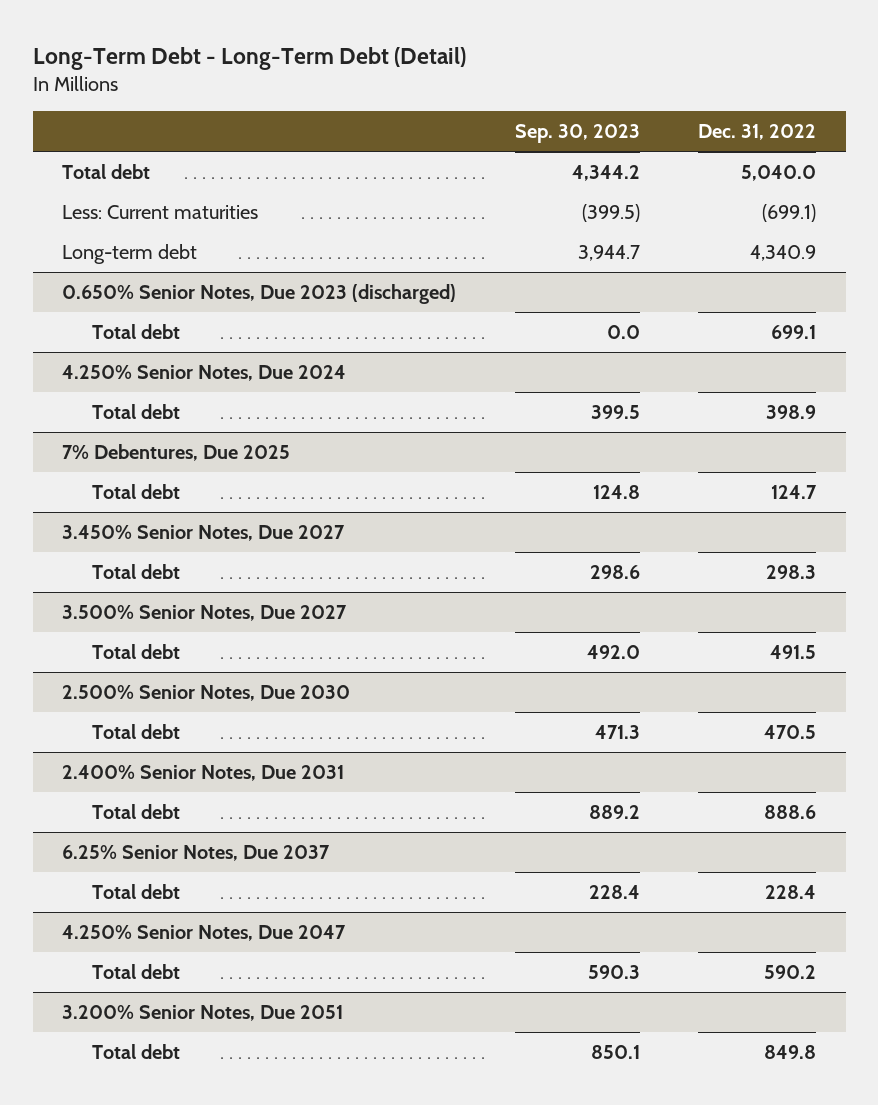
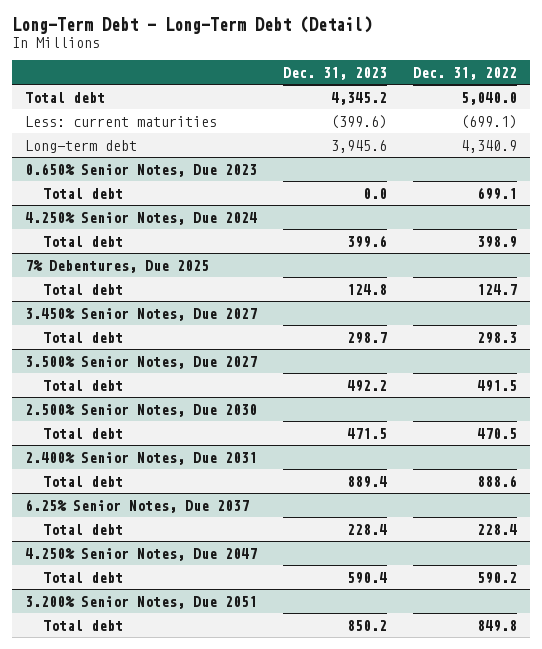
[514,124,640,144] Sep. 30, 2023 -> none
none -> [283,66,388,80] Dec. 31, 2023
[62,205,259,220] Less: Current maturities -> [25,115,218,127] Less: current maturities
[62,284,457,305] 0.650% Senior Notes, Due 2023 (discharged) -> [25,162,258,177] 0.650% Senior Notes, Due 2023

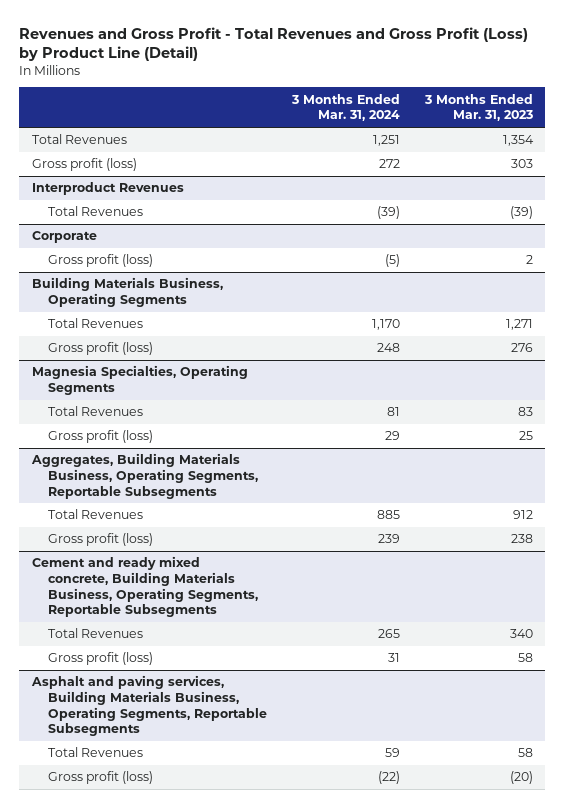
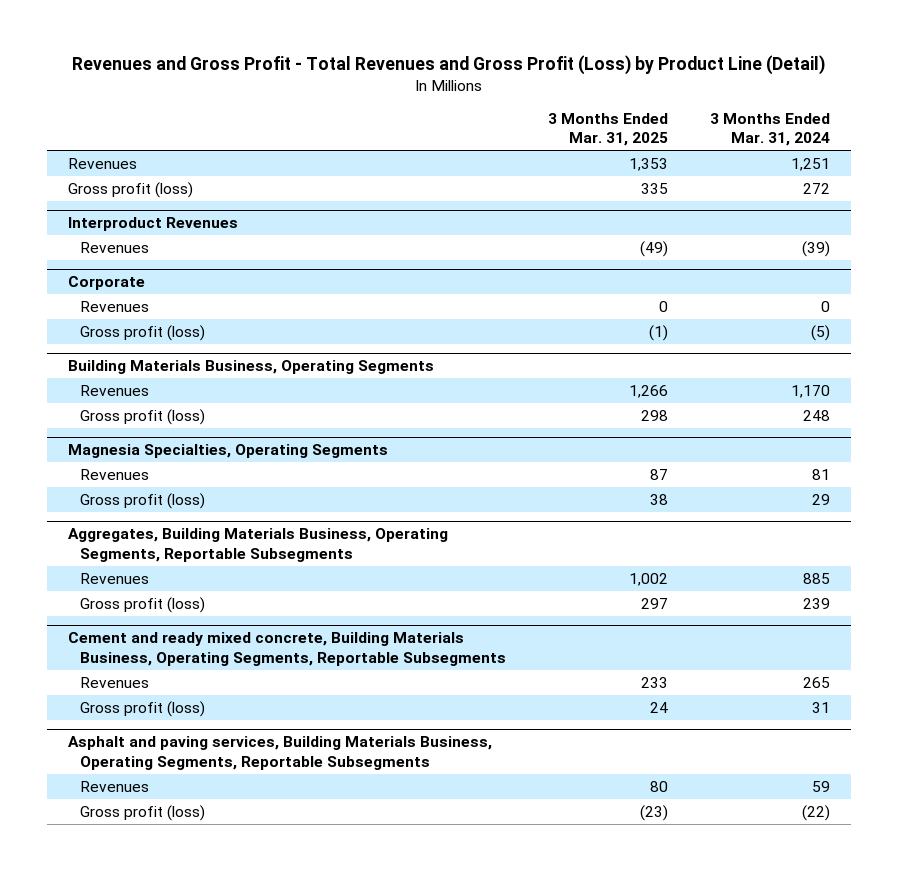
[423,93,533,122] 3 Months Ended Mar. 31, 2023 -> none
none -> [548,112,669,147] 3 Months Ended Mar. 31, 2025
[31,134,127,145] Total Revenues -> [67,157,137,169] Revenues
[47,206,143,217] Total Revenues -> [79,241,149,253] Revenues
none -> [79,300,149,312] Revenues
[47,318,143,329] Total Revenues -> [79,384,149,396] Revenues
[47,406,143,417] Total Revenues -> [79,468,149,480] Revenues
[47,509,143,520] Total Revenues -> [79,572,149,584] Revenues
[47,628,143,639] Total Revenues -> [79,676,149,688] Revenues
[47,747,143,758] Total Revenues -> [79,780,149,792] Revenues

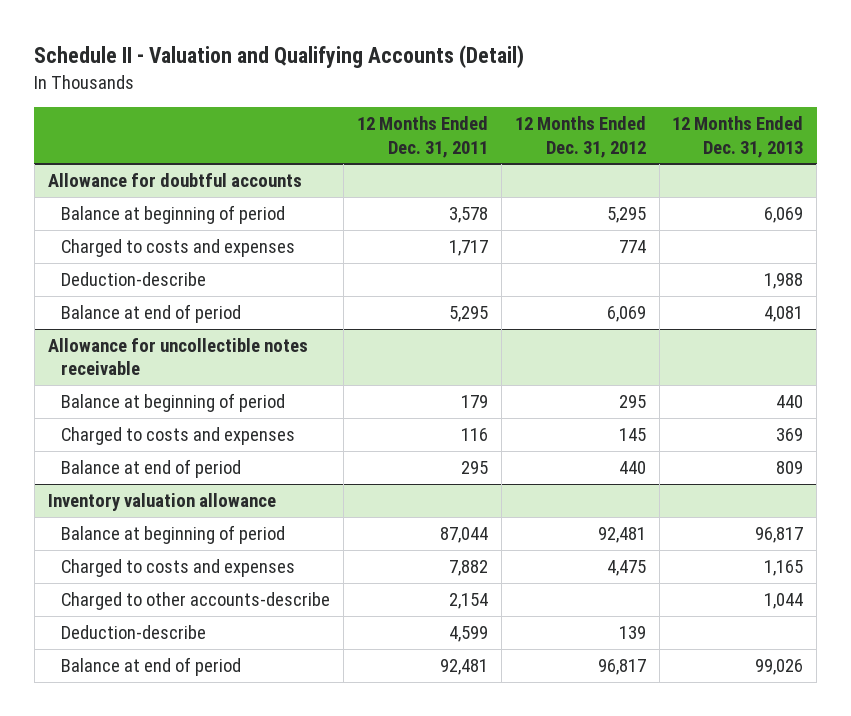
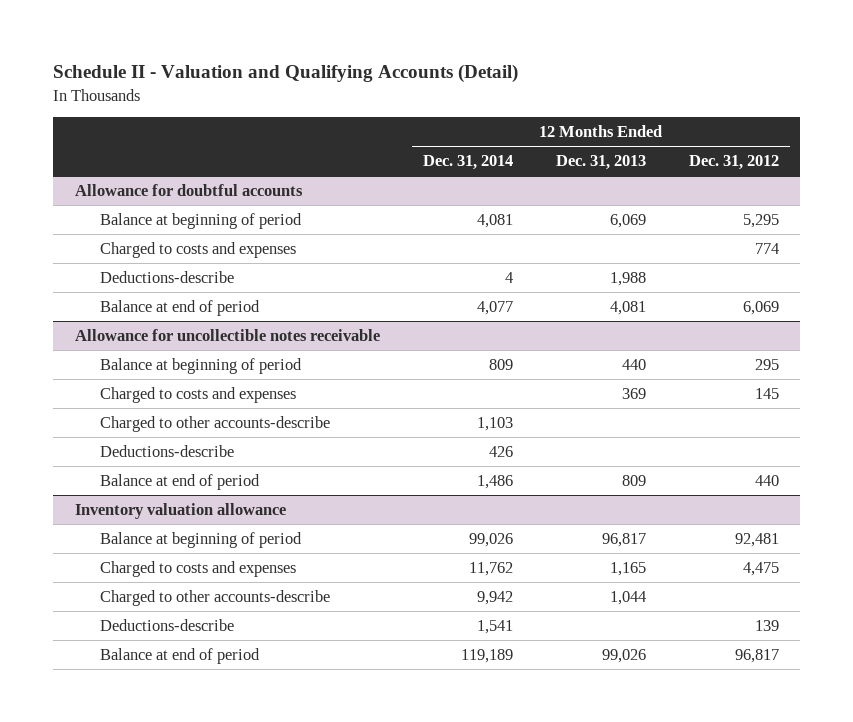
[356,116,488,158] 12 Months Ended Dec. 31, 2011 -> none
none -> [422,155,513,171] Dec. 31, 2014
[61,272,207,287] Deduction-describe -> [100,270,235,283] Deductions-describe
none -> [100,415,331,432] Charged to other accounts-describe
none -> [100,444,235,457] Deductions-describe
[61,625,207,640] Deduction-describe -> [100,618,235,631] Deductions-describe

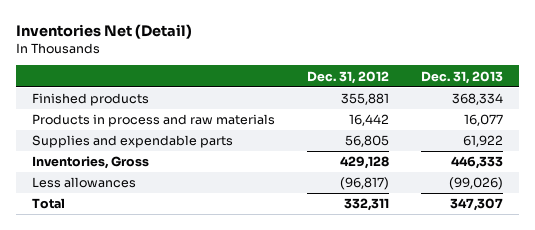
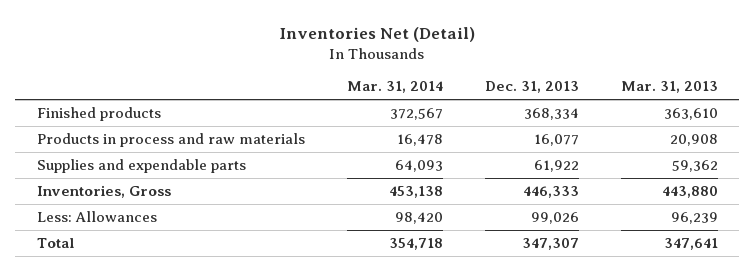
[307,70,390,84] Dec. 31, 2012 -> none
none -> [346,81,443,94] Mar. 31, 2014
none -> [620,81,718,94] Mar. 31, 2013
[31,177,136,189] Less allowances -> [36,210,157,222] Less: Allowances
[449,177,504,191] (99,026) -> [530,211,579,224] 99,026

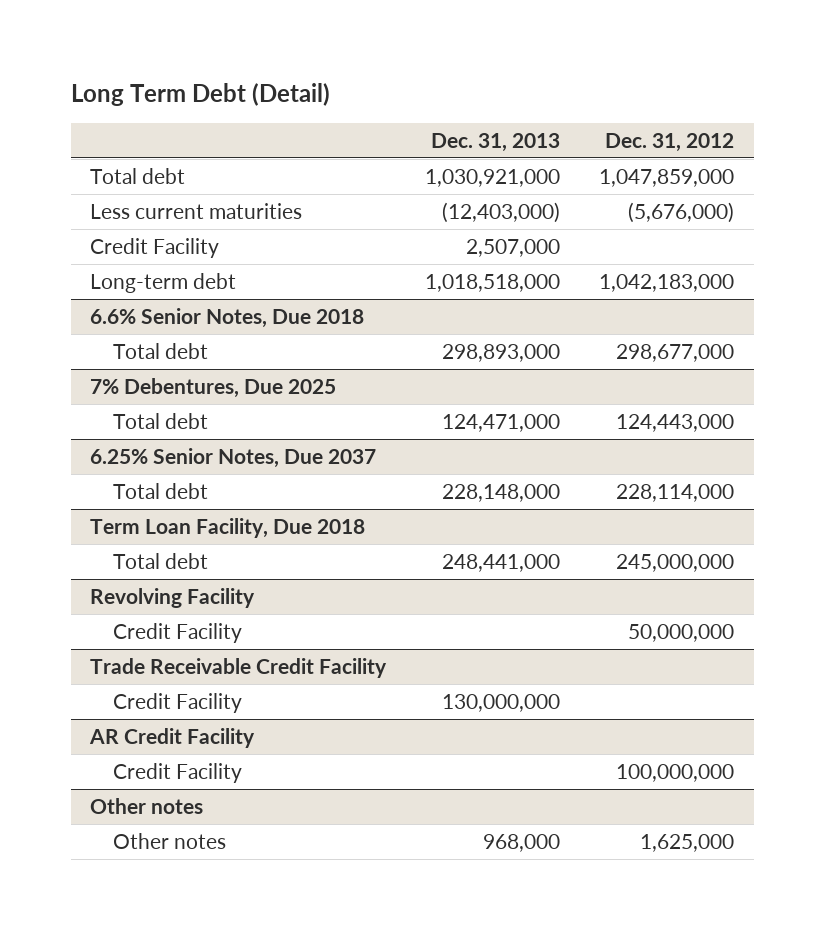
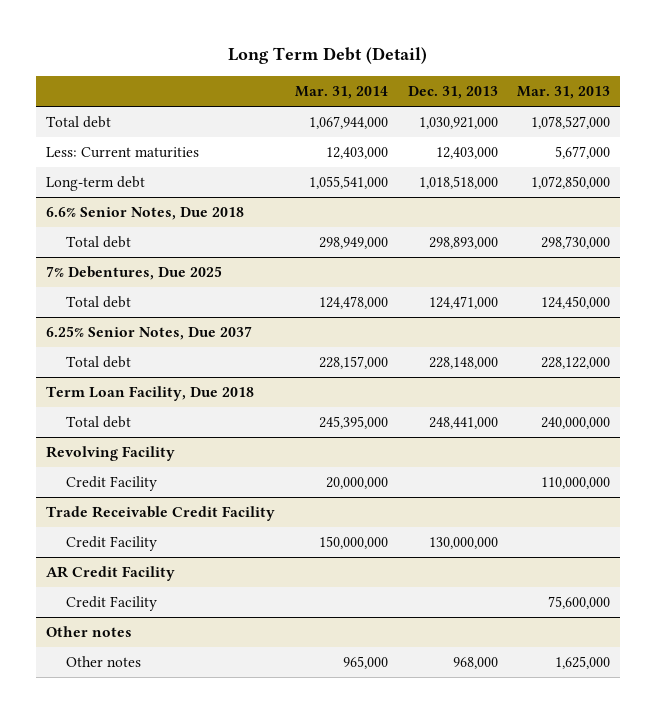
[605,132,735,152] Dec. 31, 2012 -> none
none -> [294,86,388,100] Mar. 31, 2014
none -> [517,86,611,100] Mar. 31, 2013
[90,237,220,258] Credit Facility -> none
[90,202,303,219] Less current maturities -> [46,147,200,159] Less: Current maturities
[442,201,561,223] (12,403,000) -> [435,147,498,160] 12,403,000

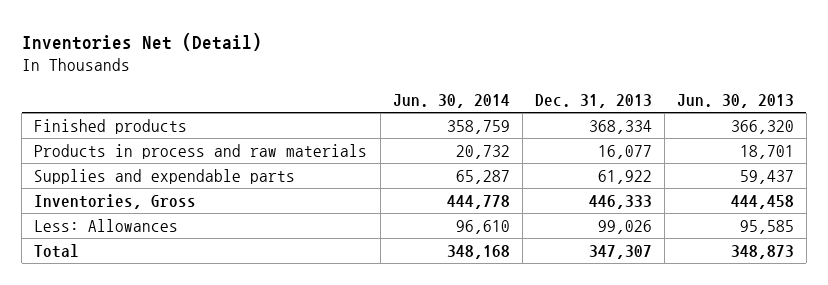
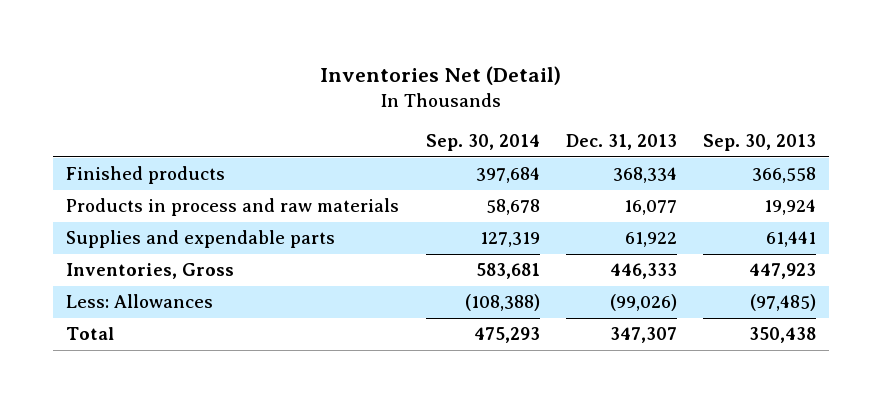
[392,94,510,109] Jun. 30, 2014 -> none
[676,94,794,109] Jun. 30, 2013 -> none
none -> [425,134,540,152] Sep. 30, 2014
none -> [703,134,817,152] Sep. 30, 2013
[597,219,652,234] 99,026 -> [609,294,677,312] (99,026)

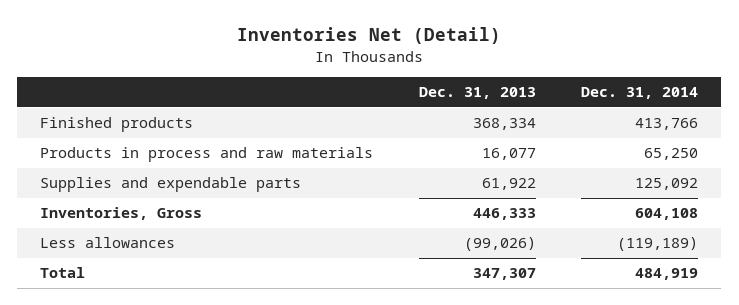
[425,134,540,152] Sep. 30, 2014 -> none
[703,134,817,152] Sep. 30, 2013 -> none
none -> [581,87,699,100] Dec. 31, 2014
[66,294,214,309] Less: Allowances -> [40,237,176,249] Less allowances

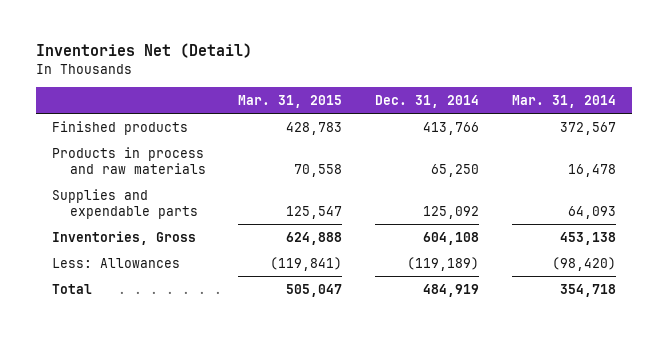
[418,87,536,100] Dec. 31, 2013 -> none
none -> [238,95,343,109] Mar. 31, 2015
none -> [511,95,616,109] Mar. 31, 2014
[40,237,176,249] Less allowances -> [52,257,181,268] Less: Allowances

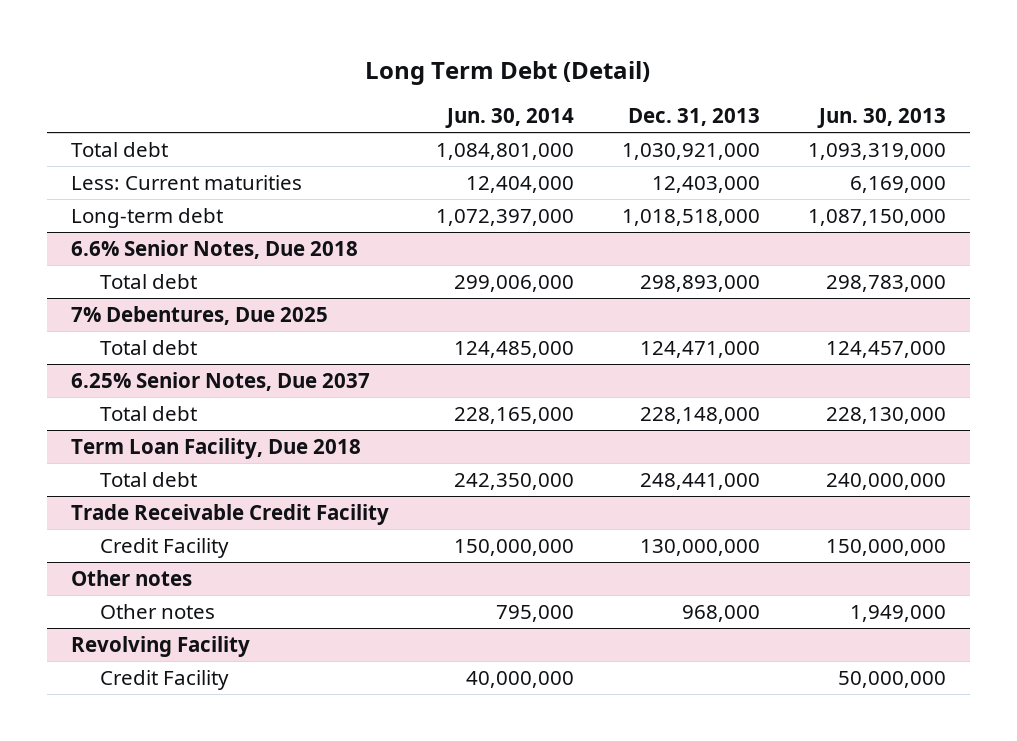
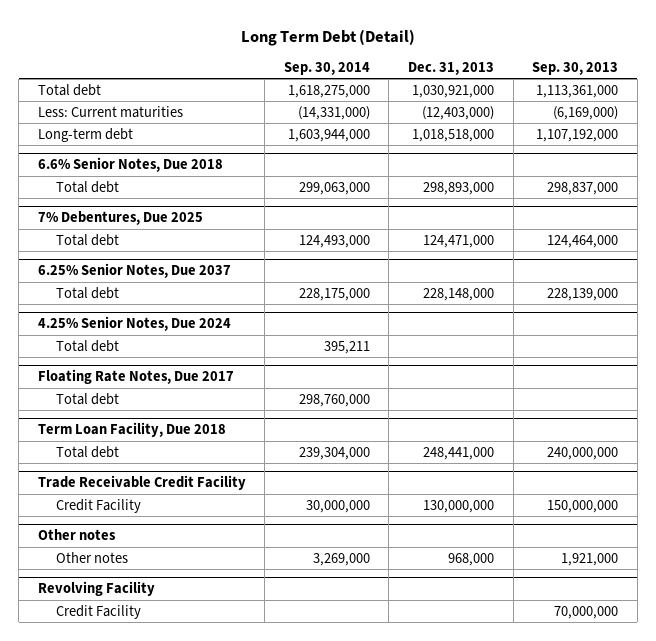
[445,108,575,129] Jun. 30, 2014 -> none
[817,108,947,129] Jun. 30, 2013 -> none
none -> [283,61,370,75] Sep. 30, 2014
none -> [532,61,619,75] Sep. 30, 2013
[652,175,761,193] 12,403,000 -> [421,105,494,120] (12,403,000)
none -> [37,316,231,332] 4.25% Senior Notes, Due 2024
none -> [55,339,119,352] Total debt
none -> [37,369,234,385] Floating Rate Notes, Due 2017
none -> [55,392,119,405] Total debt

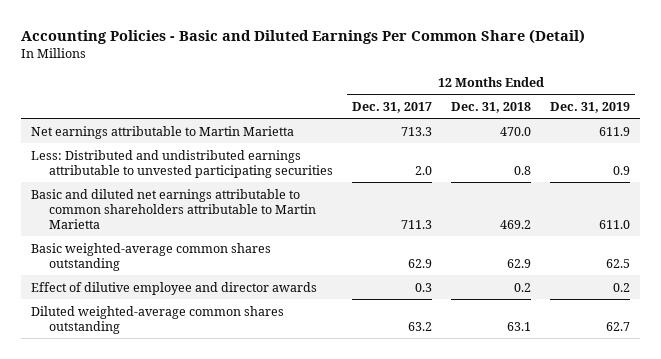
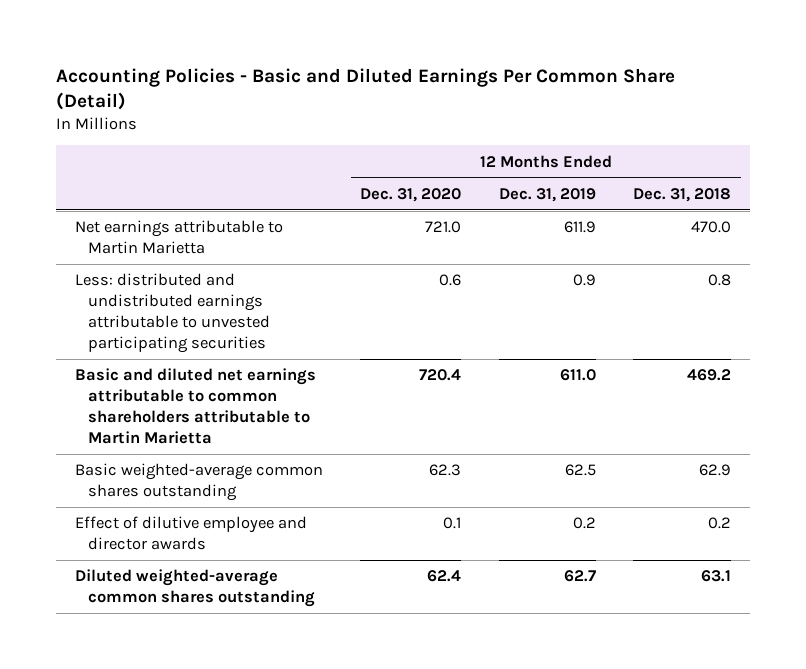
[352,101,433,113] Dec. 31, 2017 -> none
none -> [360,187,462,202] Dec. 31, 2020
[30,149,334,178] Less: Distributed and undistributed earnings attributable to unvested participating securities -> [74,273,271,354] Less: distributed and undistributed earnings attributable to unvested participating securities

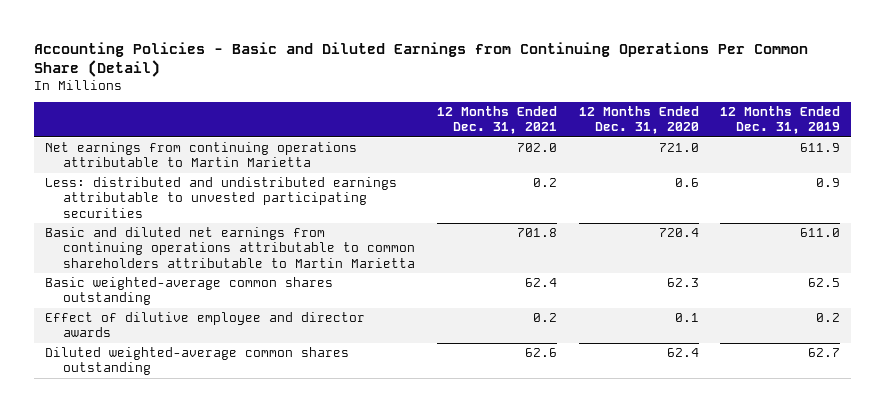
[56,67,676,110] Accounting Policies - Basic and Diluted Earnings Per Common Share (Detail) -> [34,41,809,77] Accounting Policies - Basic and Diluted Earnings from Continuing Operations Per Common Share (Detail)
[633,187,732,202] Dec. 31, 2018 -> none
none -> [437,105,558,135] 12 Months Ended Dec. 31, 2021
[74,220,283,255] Net earnings attributable to Martin Marietta -> [45,141,358,168] Net earnings from continuing operations attributable to Martin Marietta
[74,368,316,445] Basic and diluted net earnings attributable to common shareholders attributable to Martin Marietta -> [45,226,416,268] Basic and diluted net earnings from continuing operations attributable to common shareholders attributable to Martin Marietta

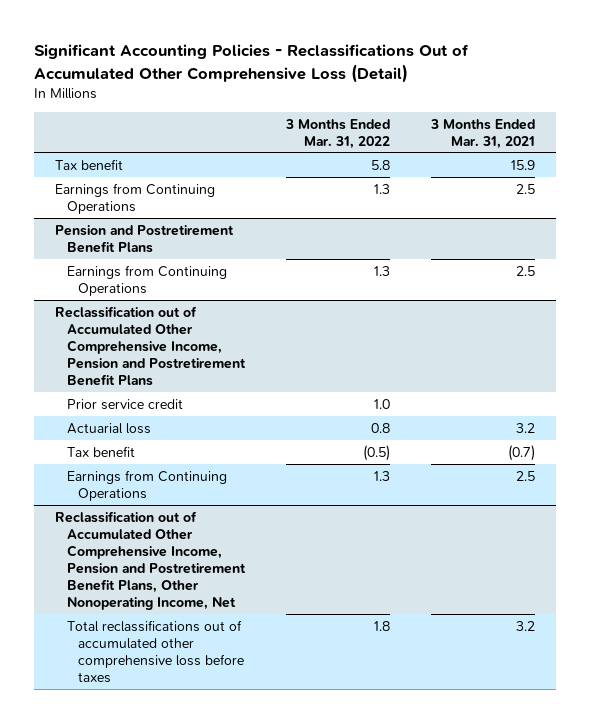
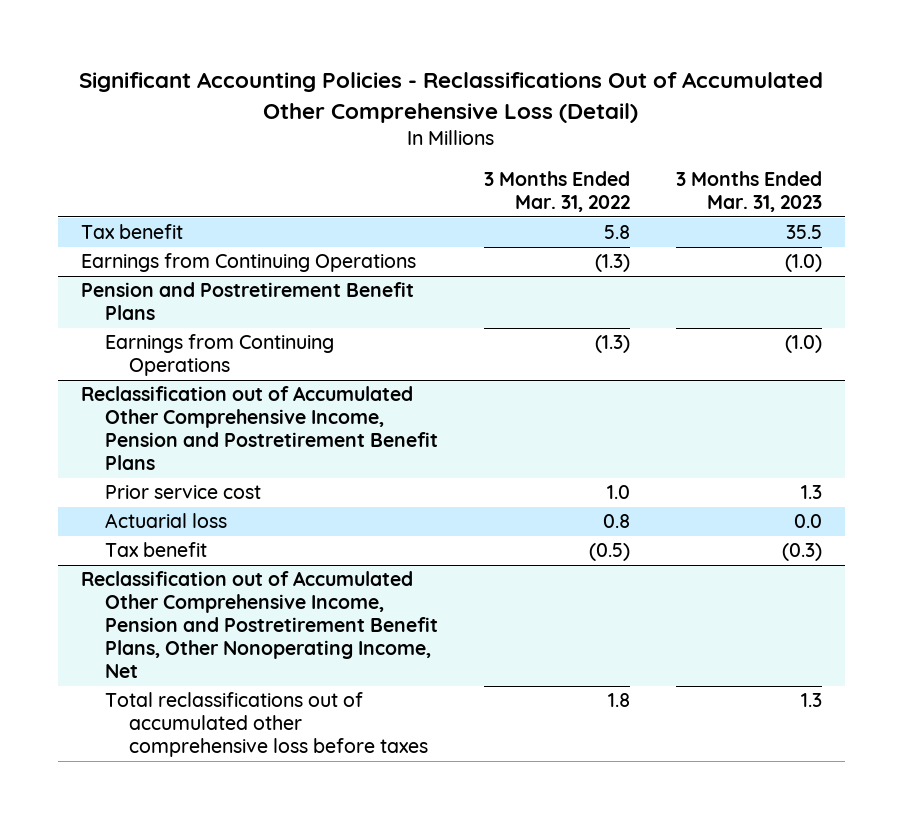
[430,118,536,149] 3 Months Ended Mar. 31, 2021 -> none
none -> [675,171,822,213] 3 Months Ended Mar. 31, 2023
[373,183,390,194] 1.3 -> [594,254,630,273] (1.3)
[373,265,390,276] 1.3 -> [594,335,630,354] (1.3)
[66,398,183,410] Prior service credit -> [104,485,261,500] Prior service cost
[66,469,227,501] Earnings from Continuing Operations -> none

